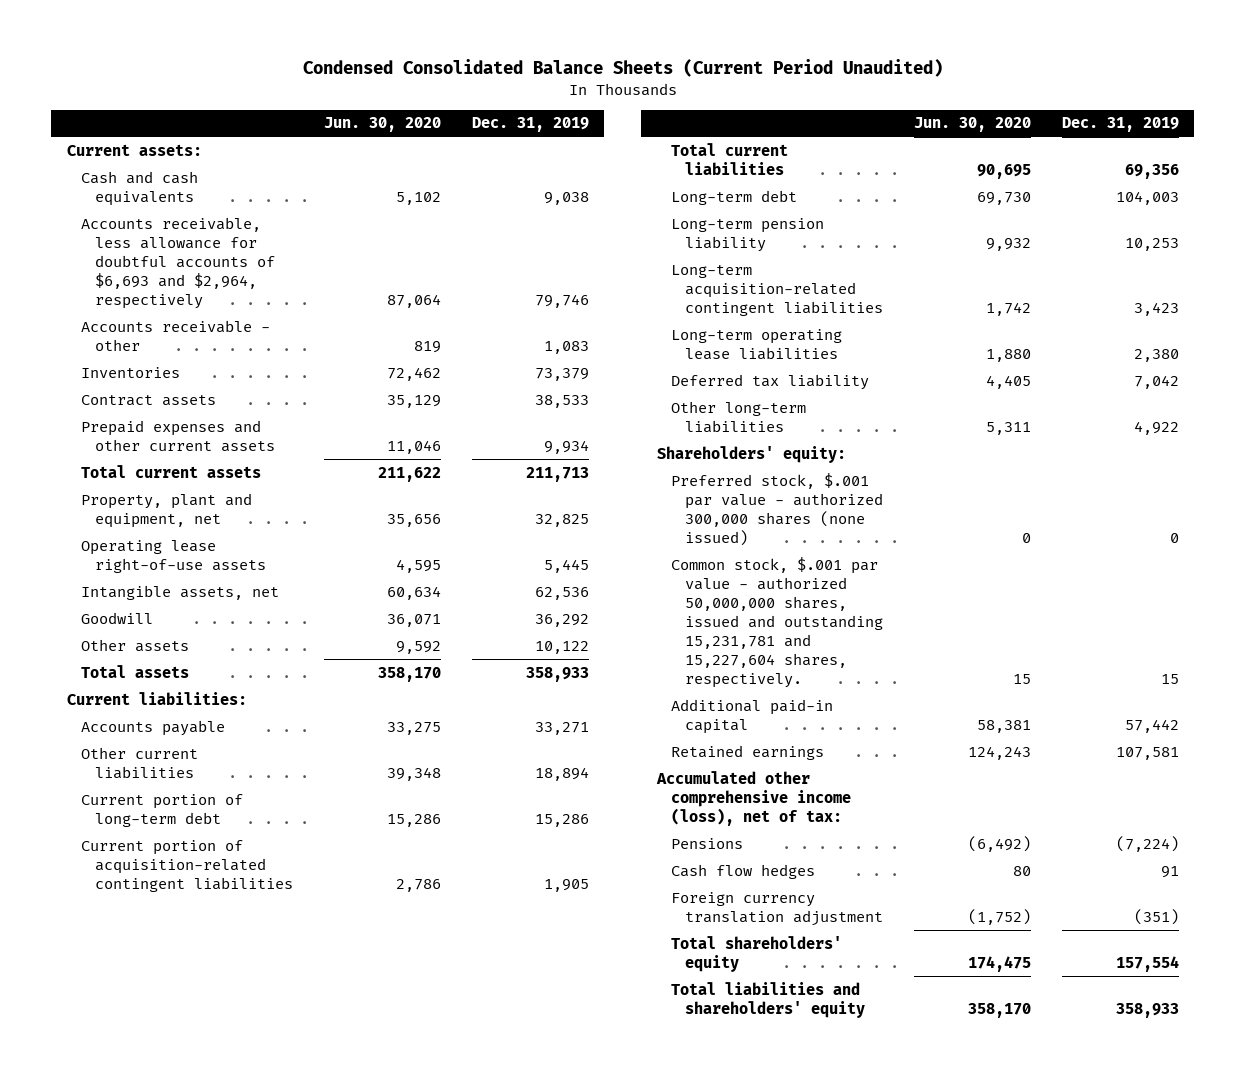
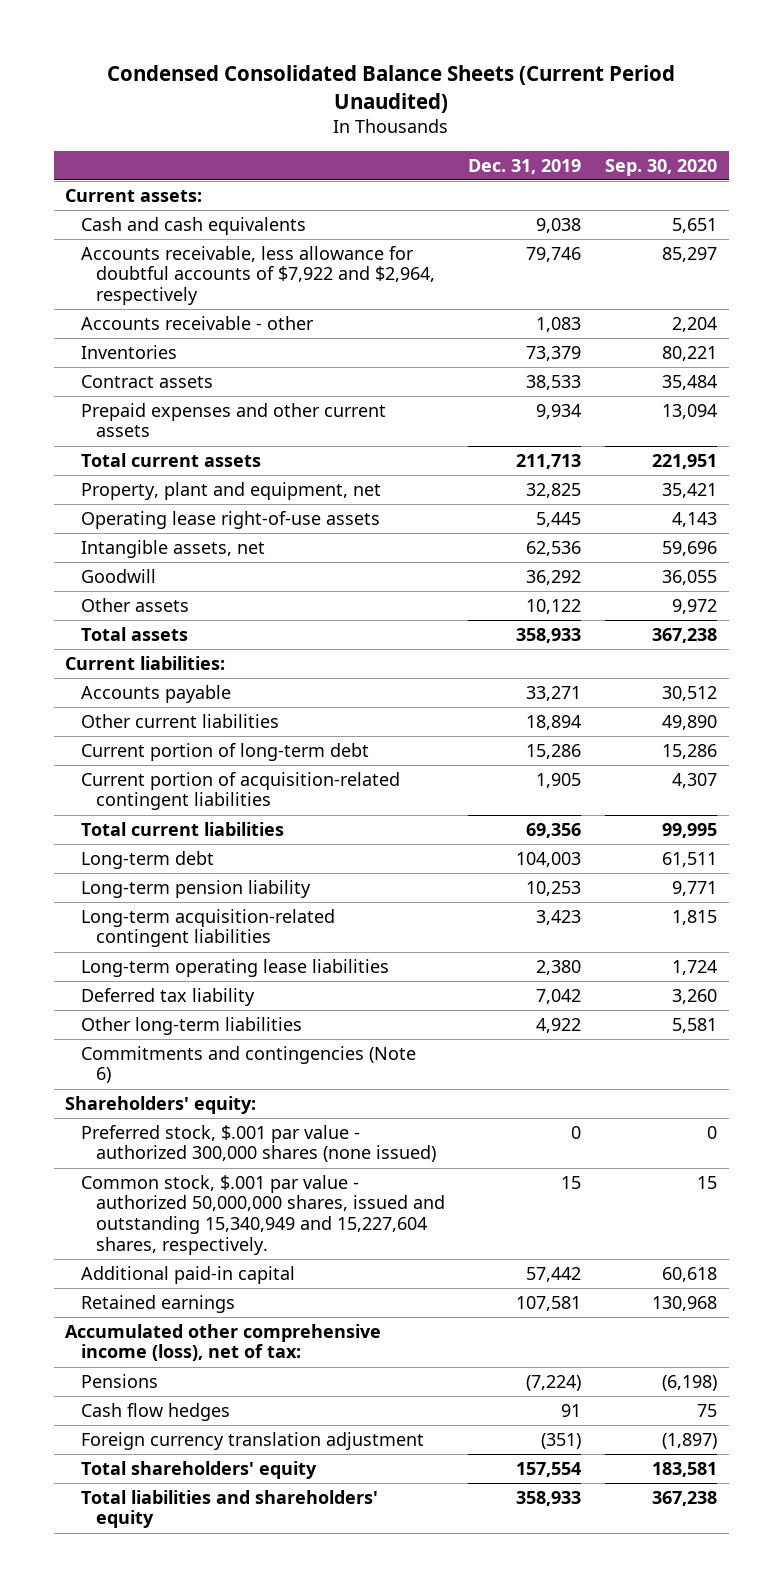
[324,117,442,133] Jun. 30, 2020 -> none
none -> [604,158,717,176] Sep. 30, 2020
[80,216,276,309] Accounts receivable, less allowance for doubtful accounts of $6,693 and $2,964, respectively -> [80,245,435,305] Accounts receivable, less allowance for doubtful accounts of $7,922 and $2,964, respectively
none -> [80,1045,416,1084] Commitments and contingencies (Note 6)
[671,556,884,688] Common stock, $.001 par value - authorized 50,000,000 shares, issued and outstanding 15,231,781 and 15,227,604 shares, respectively. -> [80,1174,445,1255] Common stock, $.001 par value - authorized 50,000,000 shares, issued and outstanding 15,340,949 and 15,227,604 shares, respectively.

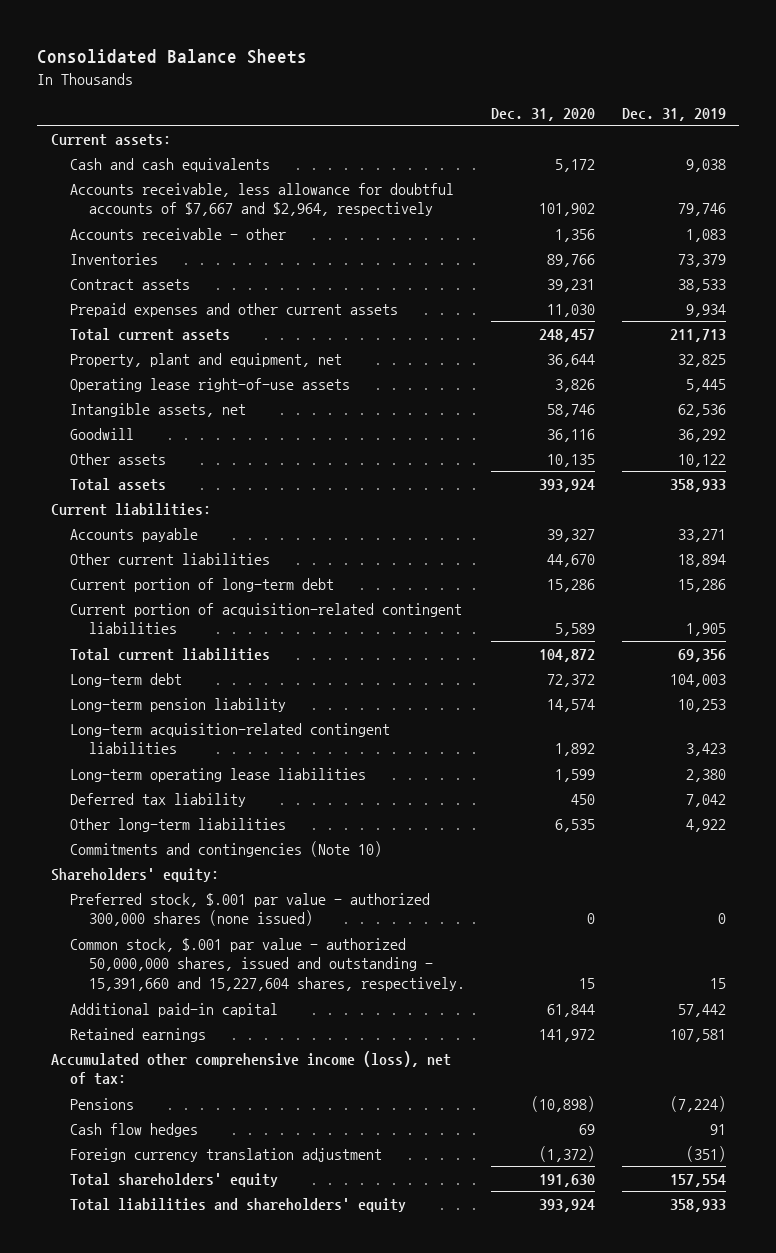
[107,65,676,113] Condensed Consolidated Balance Sheets (Current Period Unaudited) -> [37,49,308,65] Consolidated Balance Sheets
[604,158,717,176] Sep. 30, 2020 -> none
none -> [491,107,596,121] Dec. 31, 2020
[80,245,435,305] Accounts receivable, less allowance for doubtful accounts of $7,922 and $2,964, respectively -> [69,182,454,217] Accounts receivable, less allowance for doubtful accounts of $7,667 and $2,964, respectively
[80,1045,416,1084] Commitments and contingencies (Note 6) -> [69,840,382,857] Commitments and contingencies (Note 10)
[80,1174,445,1255] Common stock, $.001 par value - authorized 50,000,000 shares, issued and outstanding 15,340,949 and 15,227,604 shares, respectively. -> [69,937,465,992] Common stock, $.001 par value - authorized 50,000,000 shares, issued and outstanding - 15,391,660 and 15,227,604 shares, respectively.

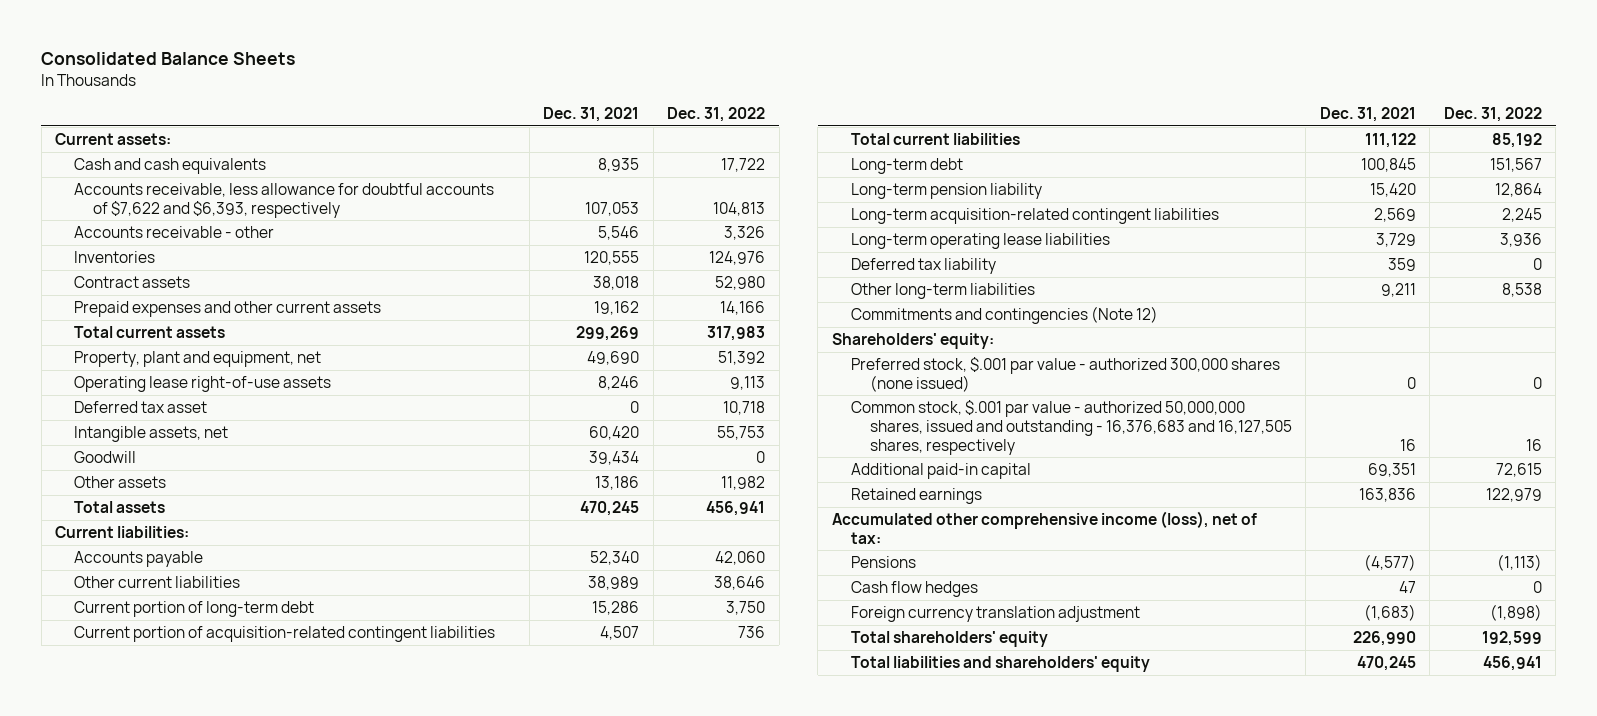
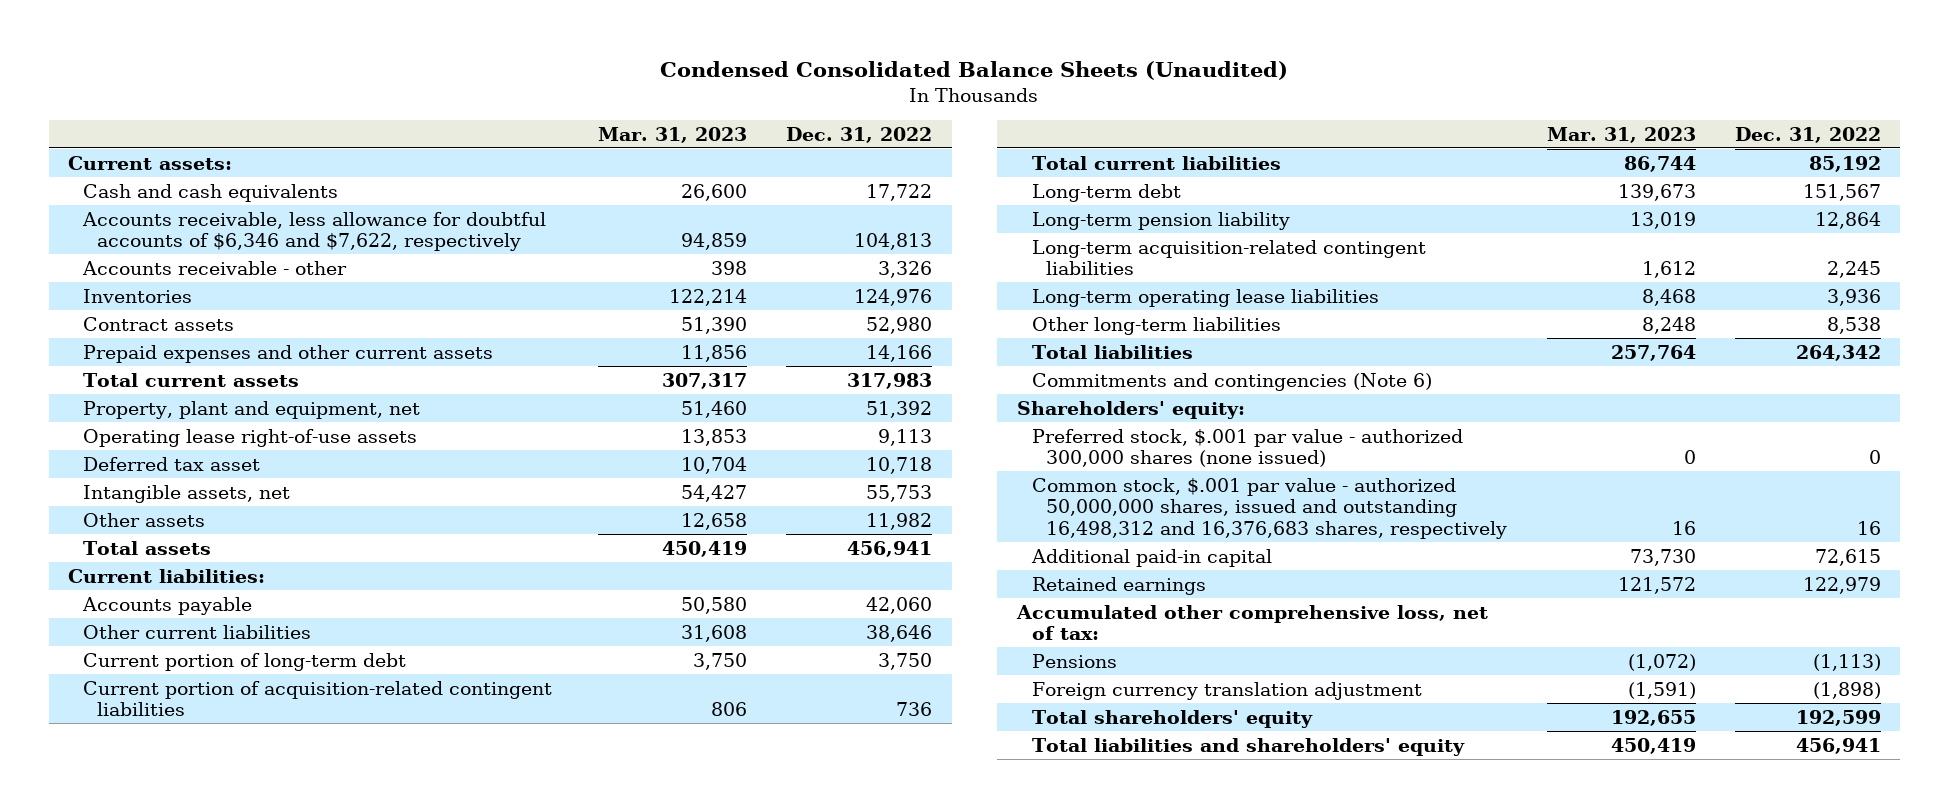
[41,52,296,66] Consolidated Balance Sheets -> [660,61,1289,81] Condensed Consolidated Balance Sheets (Unaudited)
[543,107,640,123] Dec. 31, 2021 -> none
none -> [597,126,747,143] Mar. 31, 2023
[74,182,495,218] Accounts receivable, less allowance for doubtful accounts of $7,622 and $6,393, respectively -> [81,211,546,252] Accounts receivable, less allowance for doubtful accounts of $6,346 and $7,622, respectively
[74,450,137,463] Goodwill -> none
[850,257,996,274] Deferred tax liability -> none
none -> [1031,344,1193,359] Total liabilities
[850,305,1158,324] Commitments and contingencies (Note 12) -> [1031,372,1432,391] Commitments and contingencies (Note 6)
[850,399,1292,455] Common stock, $.001 par value - authorized 50,000,000 shares, issued and outstanding - 16,376,683 and 16,127,505 shares, respectively -> [1031,477,1508,539] Common stock, $.001 par value - authorized 50,000,000 shares, issued and outstanding 16,498,312 and 16,376,683 shares, respectively
[831,510,1257,544] Accumulated other comprehensive income (loss), net of tax: -> [1016,604,1489,641] Accumulated other comprehensive loss, net of tax:
[850,580,978,597] Cash flow hedges -> none

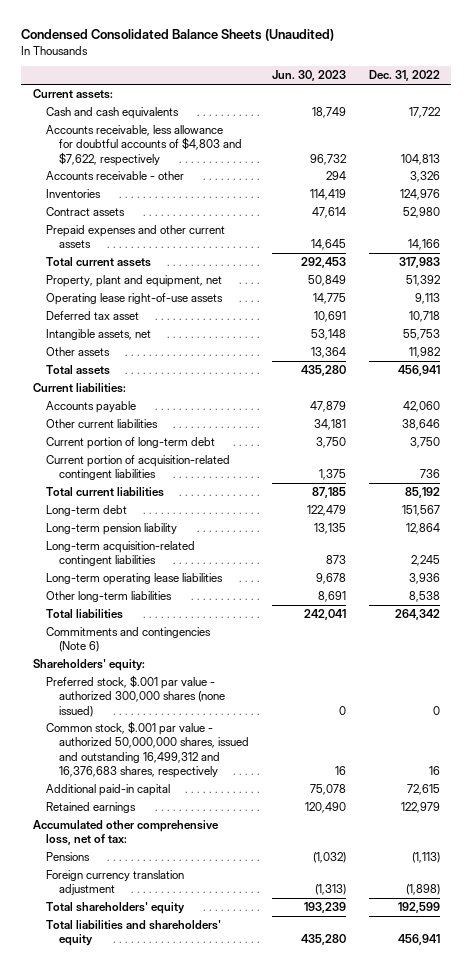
[597,126,747,143] Mar. 31, 2023 -> none
none -> [271,70,346,82] Jun. 30, 2023
[81,211,546,252] Accounts receivable, less allowance for doubtful accounts of $6,346 and $7,622, respectively -> [45,125,242,166] Accounts receivable, less allowance for doubtful accounts of $4,803 and $7,622, respectively
[1031,477,1508,539] Common stock, $.001 par value - authorized 50,000,000 shares, issued and outstanding 16,498,312 and 16,376,683 shares, respectively -> [45,721,249,778] Common stock, $.001 par value - authorized 50,000,000 shares, issued and outstanding 16,499,312 and 16,376,683 shares, respectively

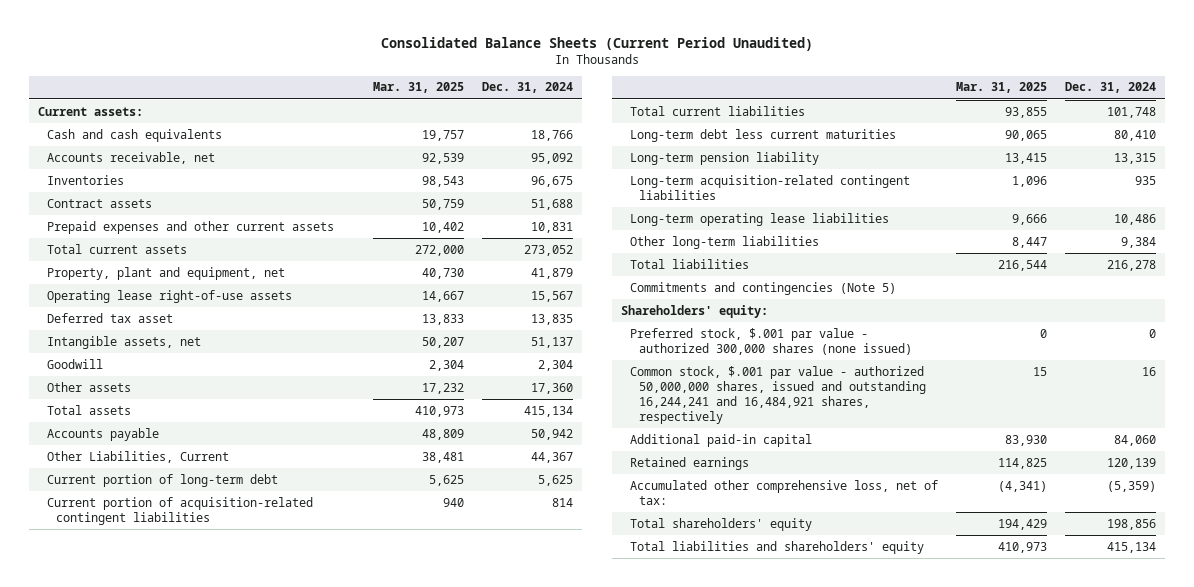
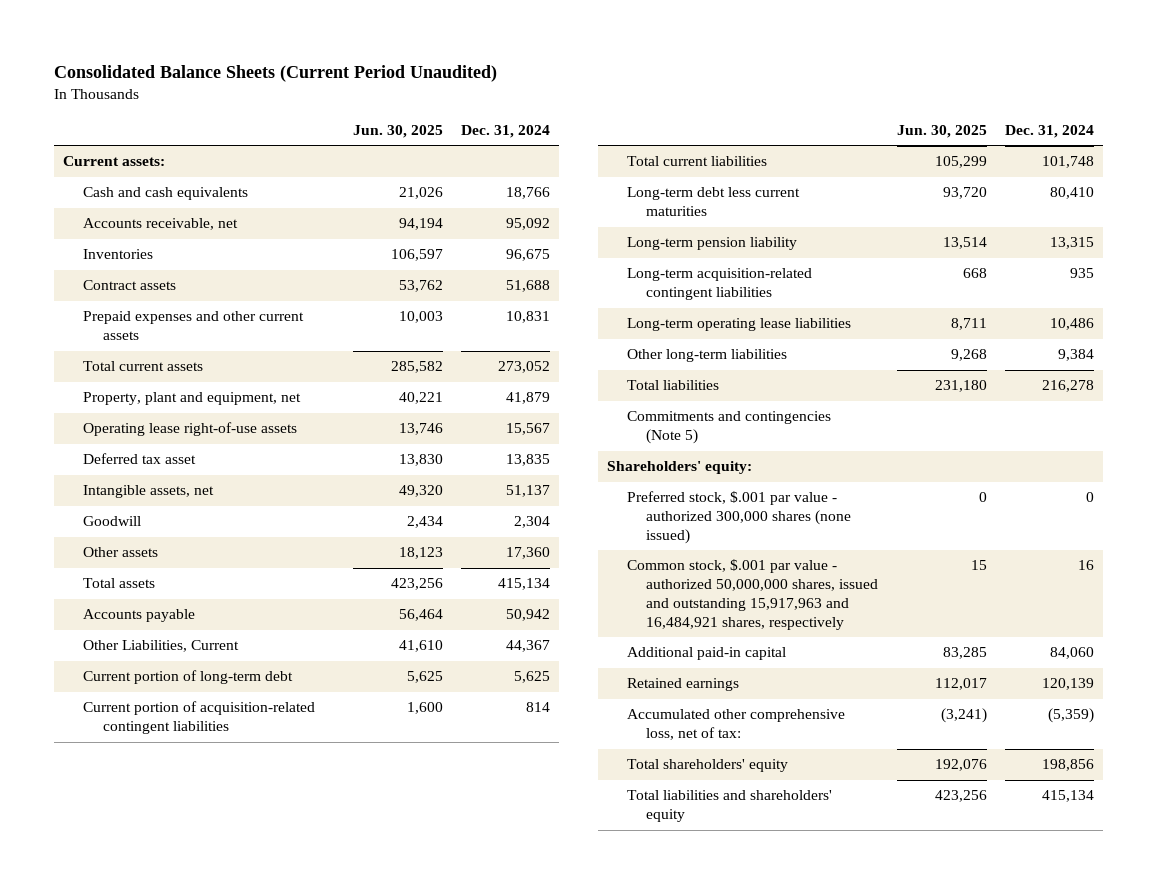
[373,82,465,94] Mar. 31, 2025 -> none
none -> [352,124,443,138] Jun. 30, 2025
[629,365,926,425] Common stock, $.001 par value - authorized 50,000,000 shares, issued and outstanding 16,244,241 and 16,484,921 shares, respectively -> [626,559,879,631] Common stock, $.001 par value - authorized 50,000,000 shares, issued and outstanding 15,917,963 and 16,484,921 shares, respectively

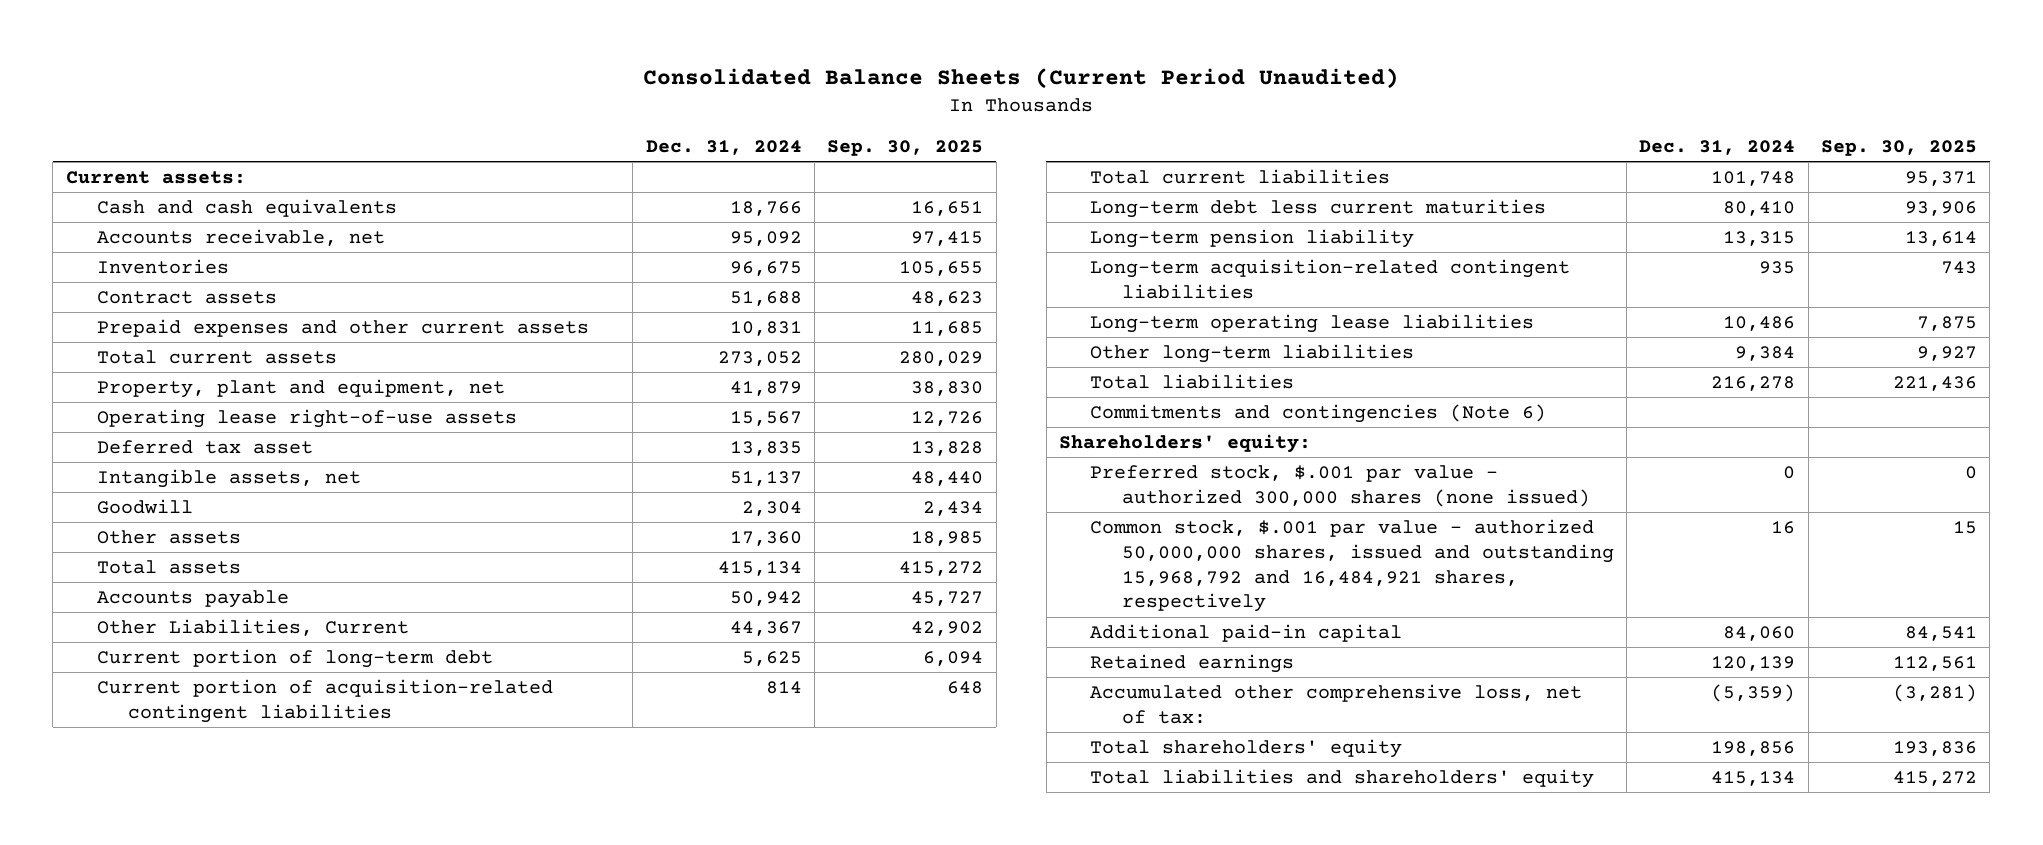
[352,124,443,138] Jun. 30, 2025 -> none
none -> [827,140,984,157] Sep. 30, 2025
[626,411,831,445] Commitments and contingencies (Note 5) -> [1090,403,1547,423] Commitments and contingencies (Note 6)
[626,559,879,631] Common stock, $.001 par value - authorized 50,000,000 shares, issued and outstanding 15,917,963 and 16,484,921 shares, respectively -> [1090,518,1614,613] Common stock, $.001 par value - authorized 50,000,000 shares, issued and outstanding 15,968,792 and 16,484,921 shares, respectively

